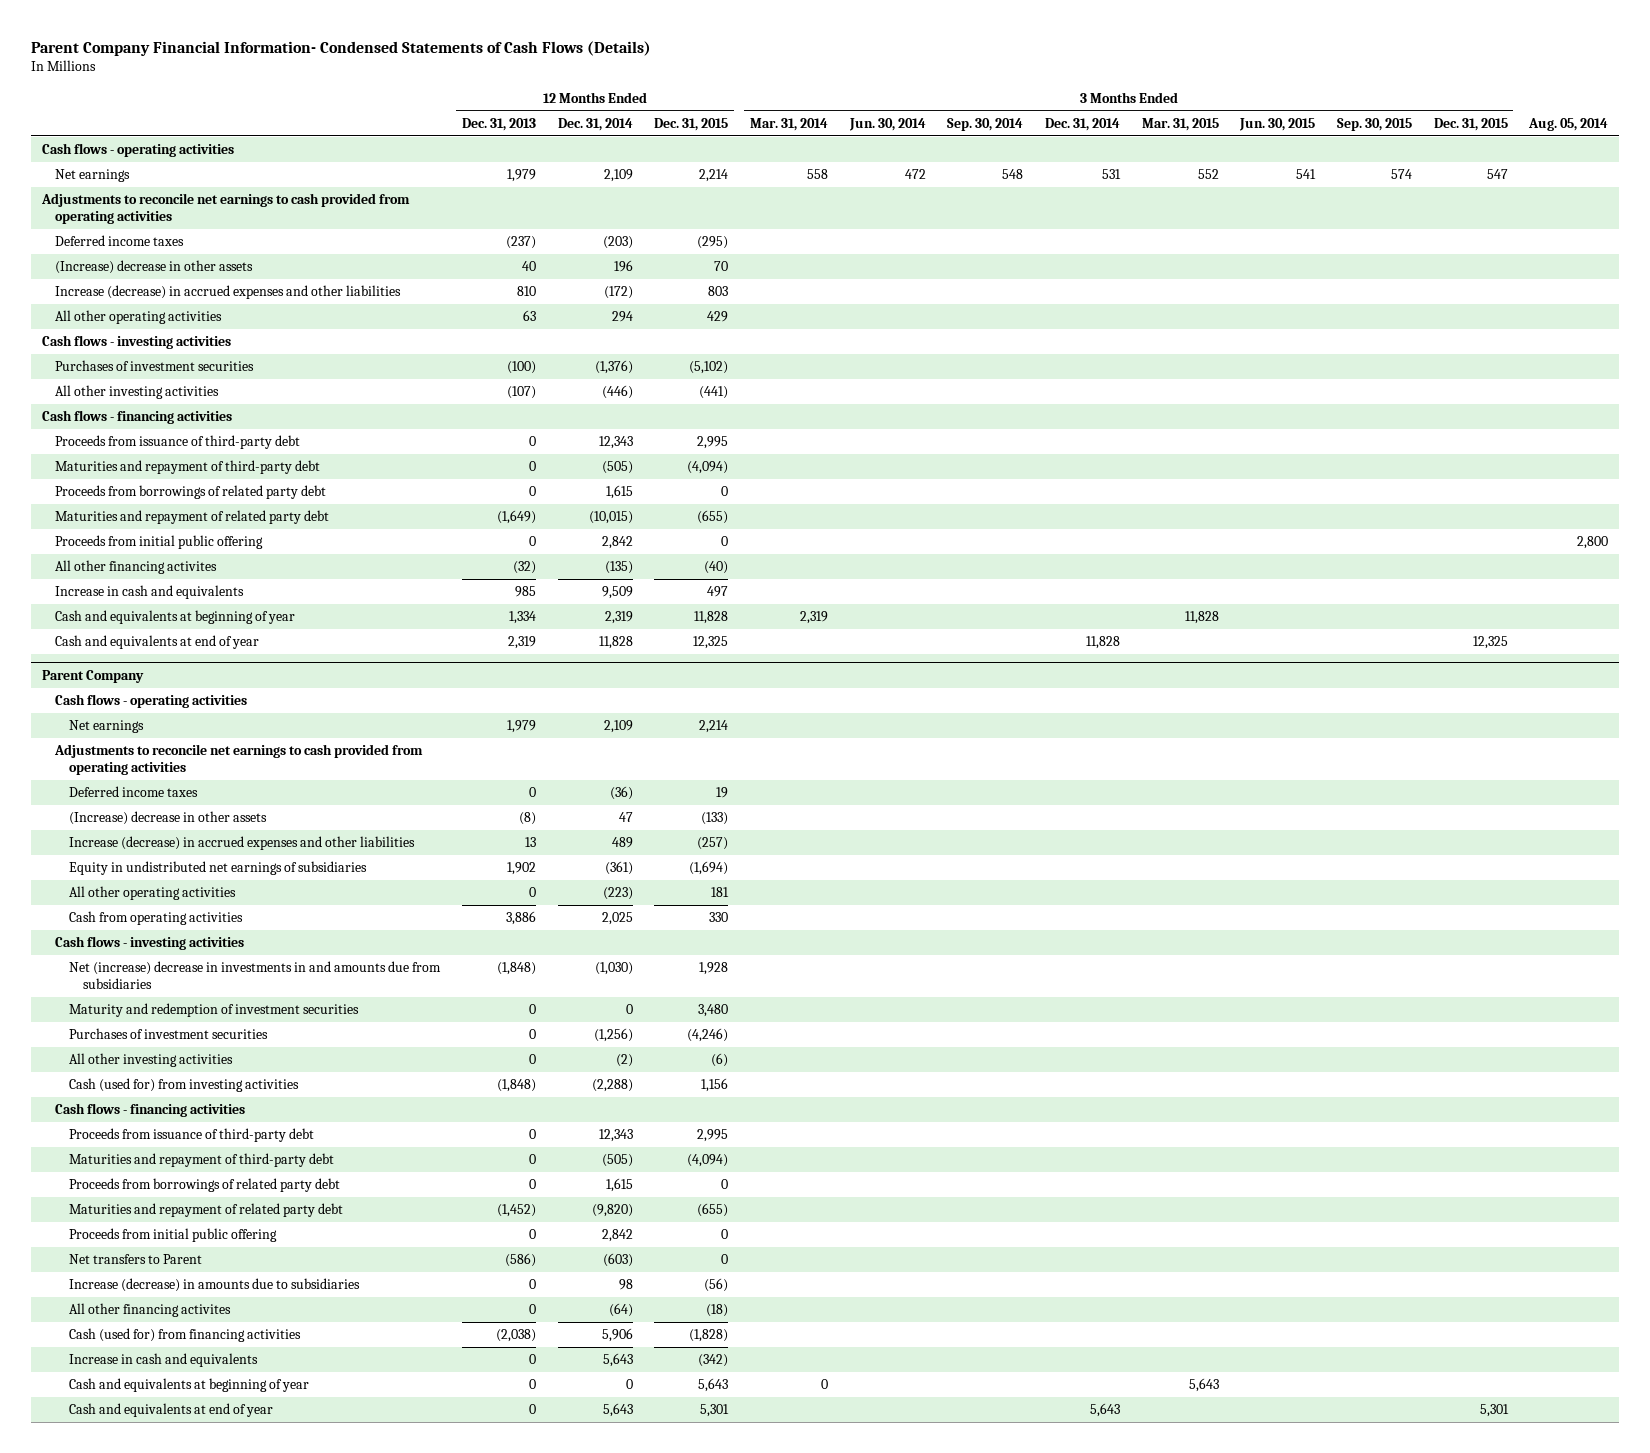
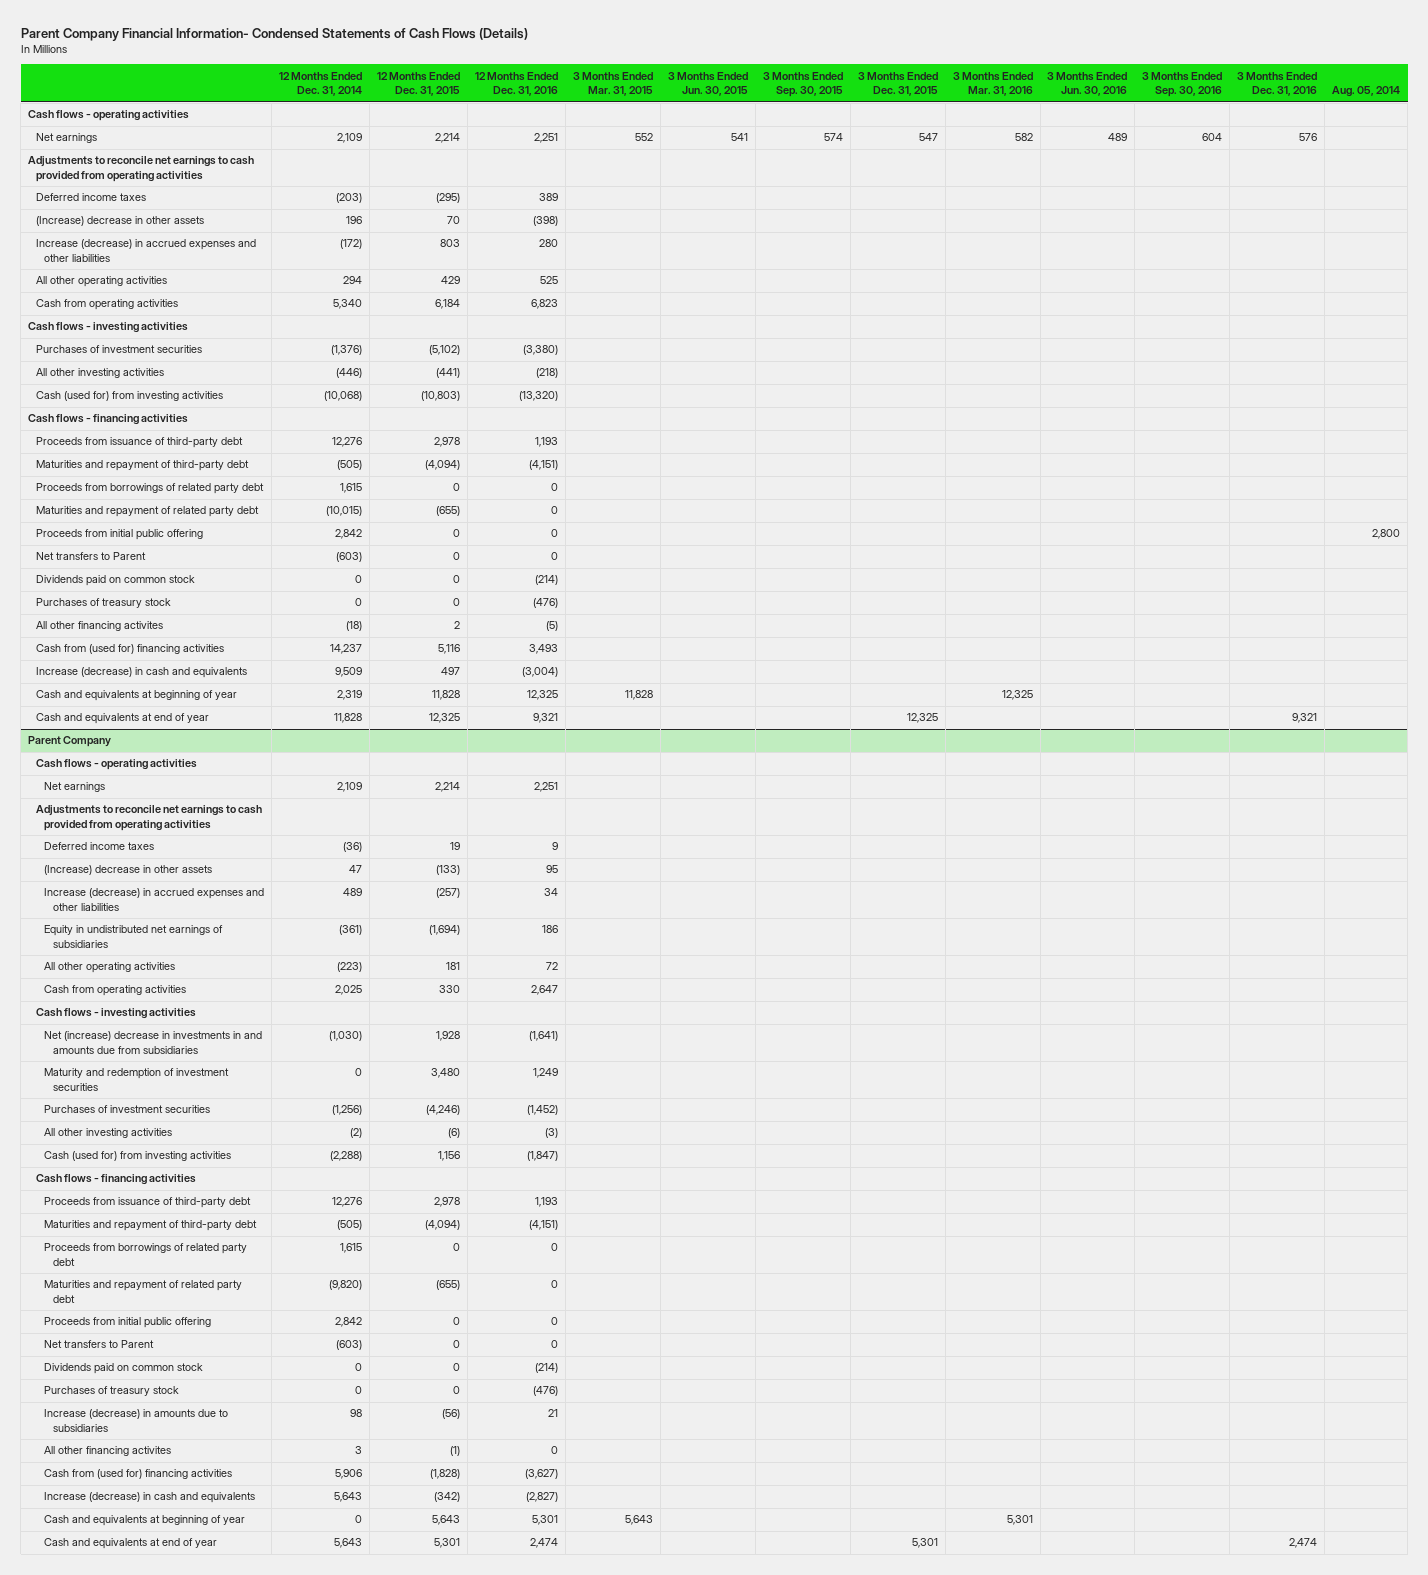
[461,118,536,132] Dec. 31, 2013 -> none
[749,118,828,132] Mar. 31, 2014 -> none
[848,118,926,132] Jun. 30, 2014 -> none
[947,118,1024,132] Sep. 30, 2014 -> none
[1044,118,1120,132] Dec. 31, 2014 -> none
none -> [475,71,559,97] 12 Months Ended Dec. 31, 2016
none -> [952,71,1033,97] 3 Months Ended Mar. 31, 2016
none -> [1047,71,1128,97] 3 Months Ended Jun. 30, 2016
none -> [1142,71,1223,98] 3 Months Ended Sep. 30, 2016
none -> [1237,71,1318,97] 3 Months Ended Dec. 31, 2016
none -> [36,299,179,311] Cash from operating activities
none -> [36,391,224,402] Cash (used for) from investing activities
[598,436,633,450] 12,343 -> [332,437,363,448] 12,276
[697,436,729,450] 2,995 -> [434,437,461,448] 2,978
none -> [36,552,147,561] Net transfers to Parent
none -> [36,575,196,587] Dividends paid on common stock
none -> [36,598,172,609] Purchases of treasury stock
[604,561,633,575] (135) -> [346,621,363,632] (18)
[704,561,729,575] (40) -> [454,621,461,630] 2
none -> [36,644,225,655] Cash from (used for) financing activities
[55,585,245,600] Increase in cash and equivalents -> [36,667,248,679] Increase (decrease) in cash and equivalents
[598,1129,633,1143] 12,343 -> [332,1197,363,1208] 12,276
[697,1129,729,1143] 2,995 -> [434,1197,461,1208] 2,978
none -> [44,1363,204,1375] Dividends paid on common stock
none -> [44,1386,180,1397] Purchases of treasury stock
[608,1303,633,1318] (64) -> [355,1446,363,1455] 3
[706,1304,729,1318] (18) -> [450,1446,461,1457] (1)
[69,1328,302,1343] Cash (used for) from financing activities -> [44,1469,233,1480] Cash from (used for) financing activities
[69,1353,259,1368] Increase in cash and equivalents -> [44,1492,256,1504] Increase (decrease) in cash and equivalents

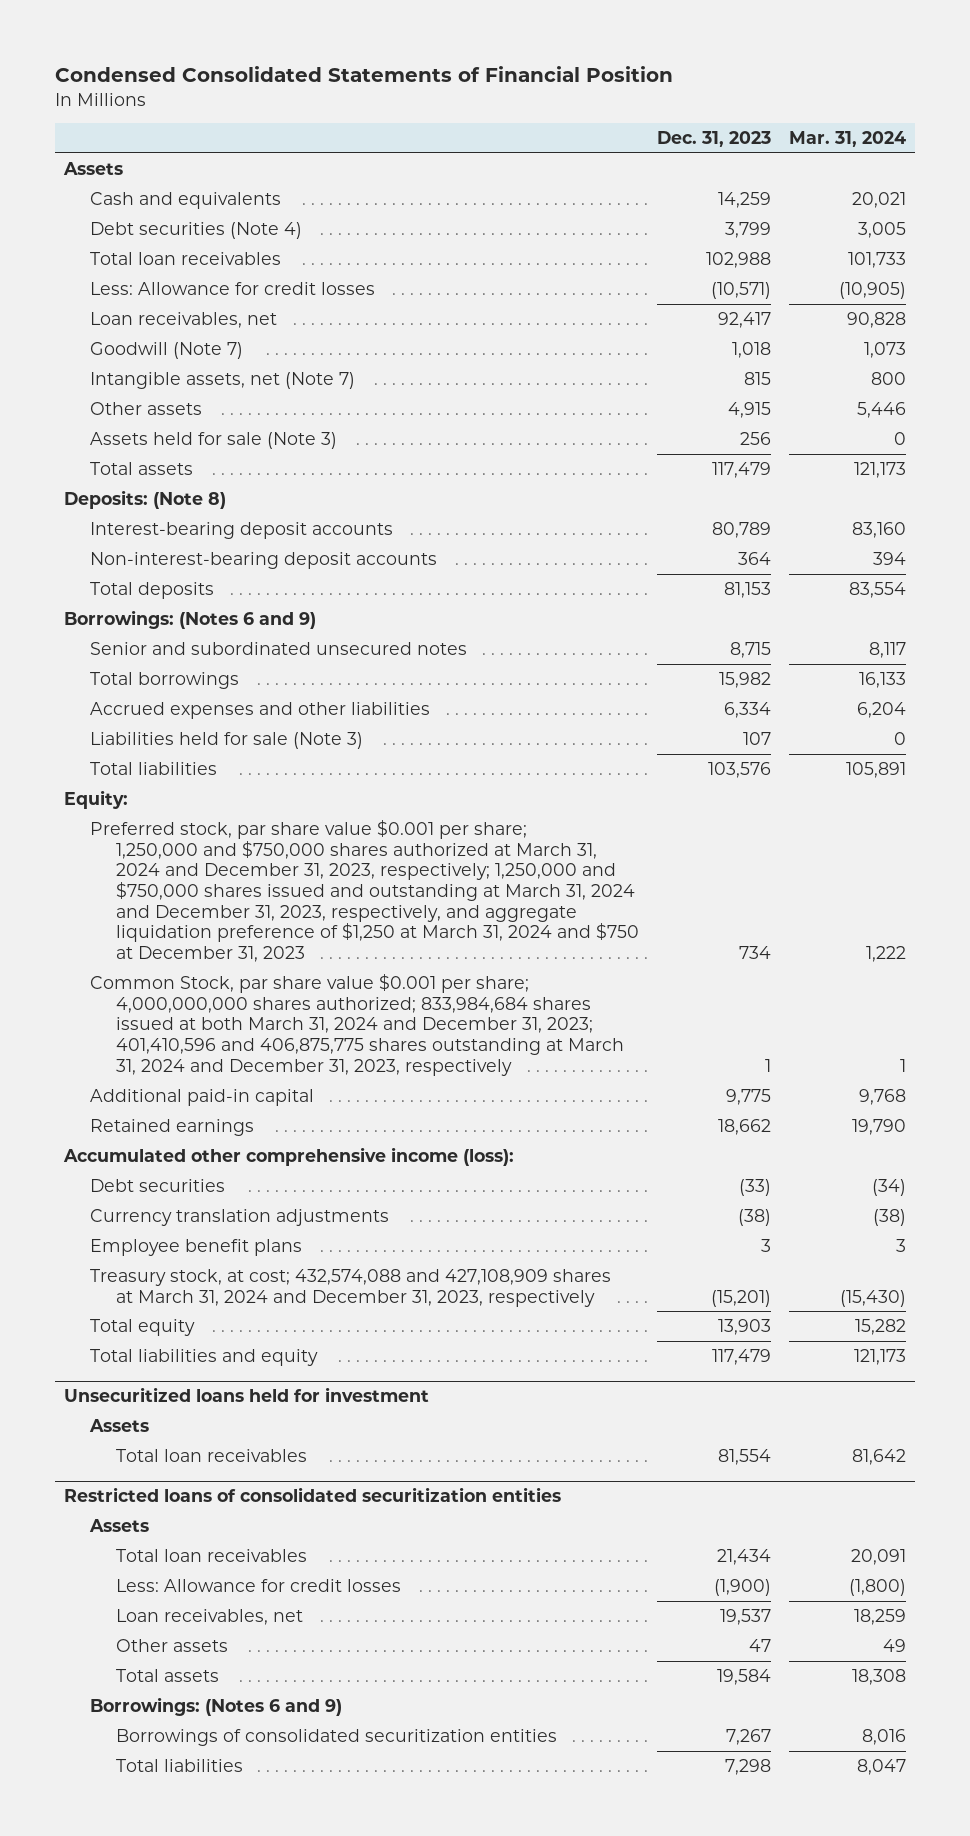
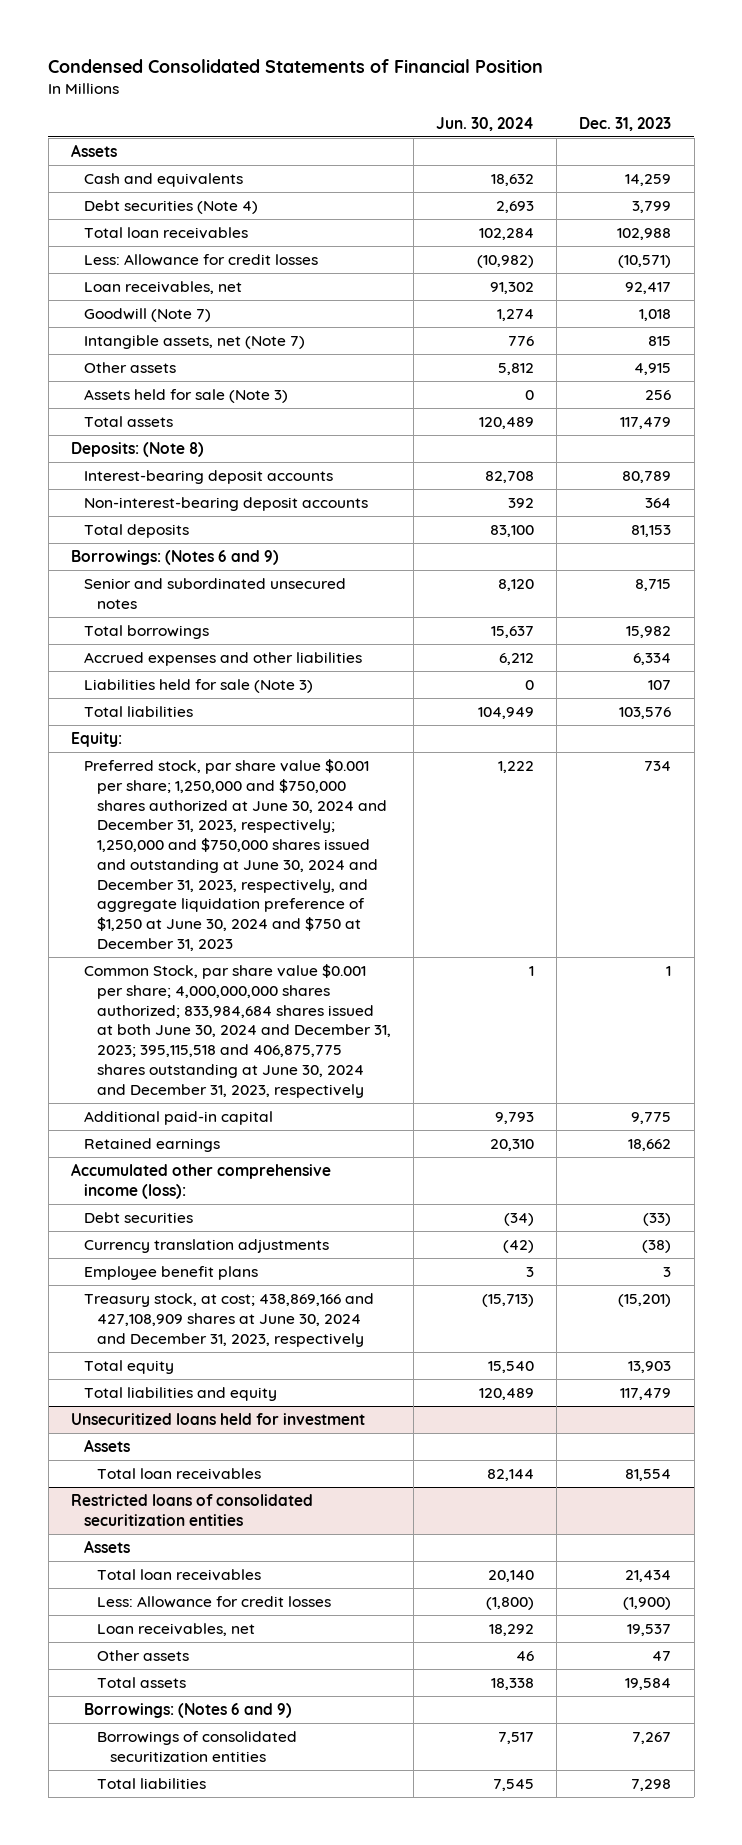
[788,131,906,148] Mar. 31, 2024 -> none
none -> [436,116,535,131] Jun. 30, 2024
[89,820,639,963] Preferred stock, par share value $0.001 per share; 1,250,000 and $750,000 shares authorized at March 31, 2024 and December 31, 2023, respectively; 1,250,000 and $750,000 shares issued and outstanding at March 31, 2024 and December 31, 2023, respectively, and aggregate liquidation preference of $1,250 at March 31, 2024 and $750 at December 31, 2023 -> [83,759,387,951] Preferred stock, par share value $0.001 per share; 1,250,000 and $750,000 shares authorized at June 30, 2024 and December 31, 2023, respectively; 1,250,000 and $750,000 shares issued and outstanding at June 30, 2024 and December 31, 2023, respectively, and aggregate liquidation preference of $1,250 at June 30, 2024 and $750 at December 31, 2023
[89,974,624,1076] Common Stock, par share value $0.001 per share; 4,000,000,000 shares authorized; 833,984,684 shares issued at both March 31, 2024 and December 31, 2023; 401,410,596 and 406,875,775 shares outstanding at March 31, 2024 and December 31, 2023, respectively -> [83,964,391,1098] Common Stock, par share value $0.001 per share; 4,000,000,000 shares authorized; 833,984,684 shares issued at both June 30, 2024 and December 31, 2023; 395,115,518 and 406,875,775 shares outstanding at June 30, 2024 and December 31, 2023, respectively
[89,1269,611,1307] Treasury stock, at cost; 432,574,088 and 427,108,909 shares at March 31, 2024 and December 31, 2023, respectively -> [83,1293,374,1347] Treasury stock, at cost; 438,869,166 and 427,108,909 shares at June 30, 2024 and December 31, 2023, respectively

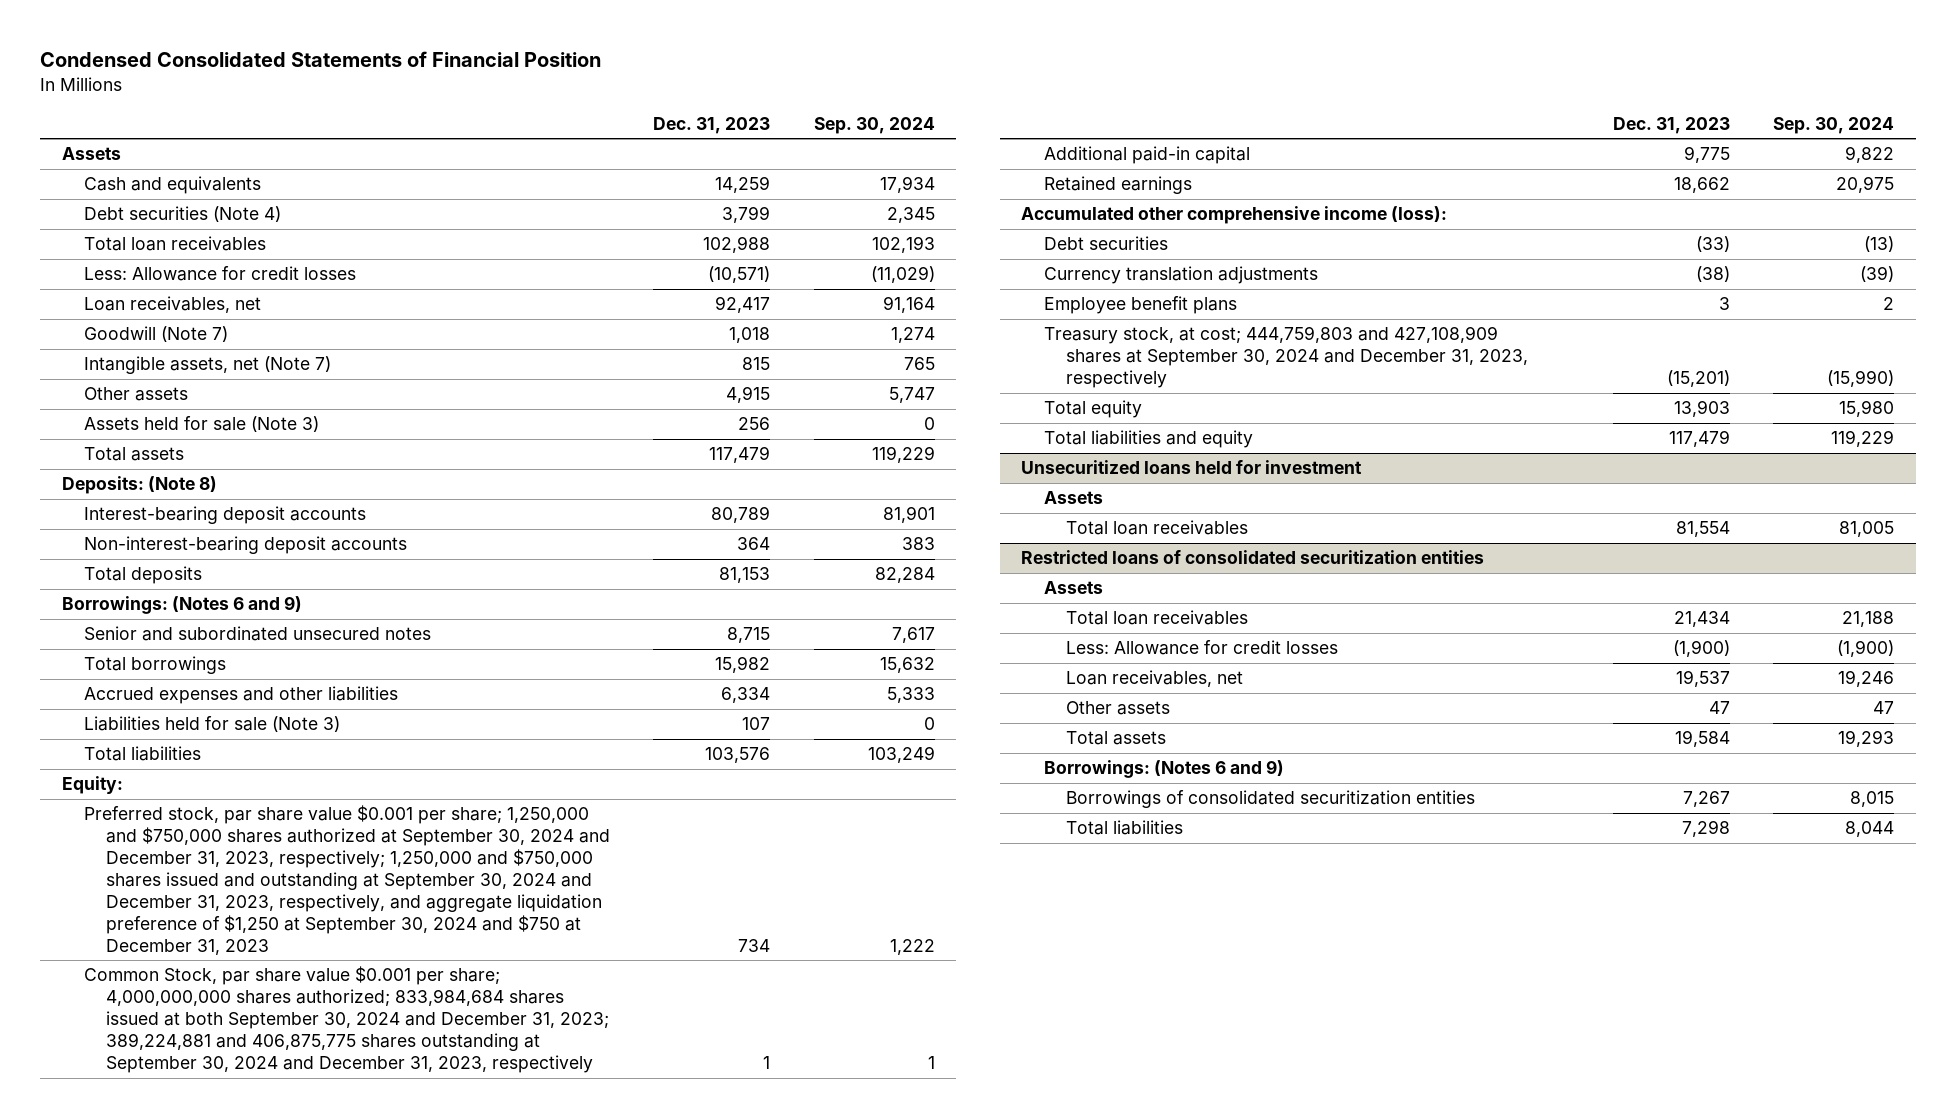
[436,116,535,131] Jun. 30, 2024 -> none
none -> [813,116,935,134] Sep. 30, 2024
[83,759,387,951] Preferred stock, par share value $0.001 per share; 1,250,000 and $750,000 shares authorized at June 30, 2024 and December 31, 2023, respectively; 1,250,000 and $750,000 shares issued and outstanding at June 30, 2024 and December 31, 2023, respectively, and aggregate liquidation preference of $1,250 at June 30, 2024 and $750 at December 31, 2023 -> [84,805,611,955] Preferred stock, par share value $0.001 per share; 1,250,000 and $750,000 shares authorized at September 30, 2024 and December 31, 2023, respectively; 1,250,000 and $750,000 shares issued and outstanding at September 30, 2024 and December 31, 2023, respectively, and aggregate liquidation preference of $1,250 at September 30, 2024 and $750 at December 31, 2023
[83,964,391,1098] Common Stock, par share value $0.001 per share; 4,000,000,000 shares authorized; 833,984,684 shares issued at both June 30, 2024 and December 31, 2023; 395,115,518 and 406,875,775 shares outstanding at June 30, 2024 and December 31, 2023, respectively -> [84,966,610,1073] Common Stock, par share value $0.001 per share; 4,000,000,000 shares authorized; 833,984,684 shares issued at both September 30, 2024 and December 31, 2023; 389,224,881 and 406,875,775 shares outstanding at September 30, 2024 and December 31, 2023, respectively
[83,1293,374,1347] Treasury stock, at cost; 438,869,166 and 427,108,909 shares at June 30, 2024 and December 31, 2023, respectively -> [1043,326,1529,389] Treasury stock, at cost; 444,759,803 and 427,108,909 shares at September 30, 2024 and December 31, 2023, respectively

